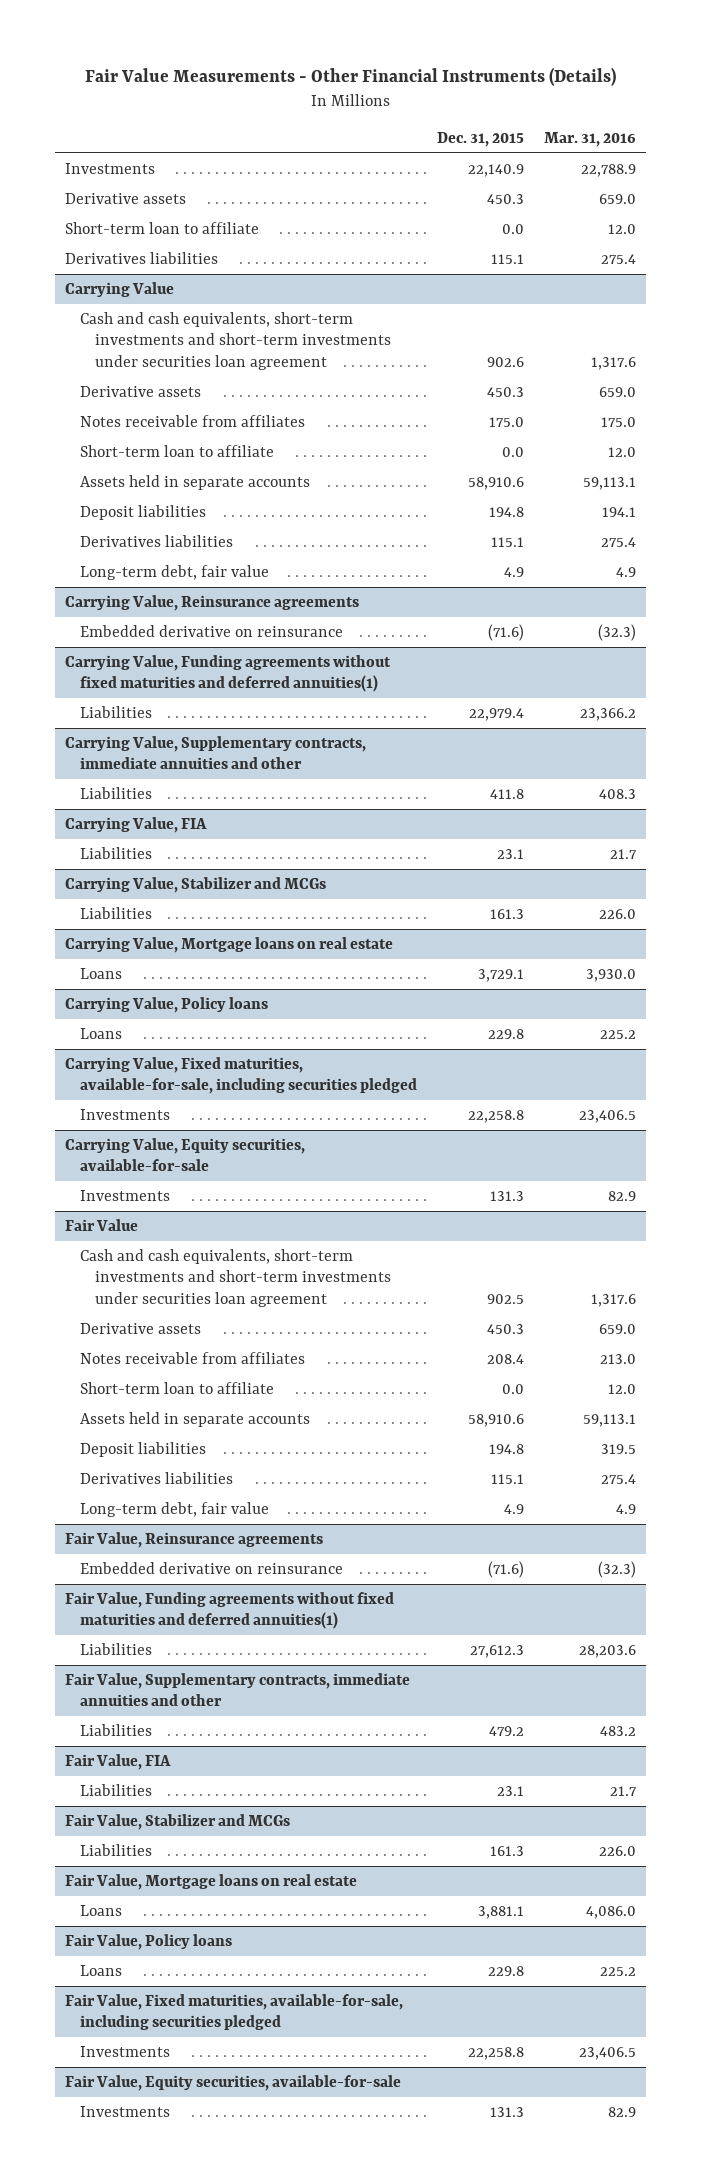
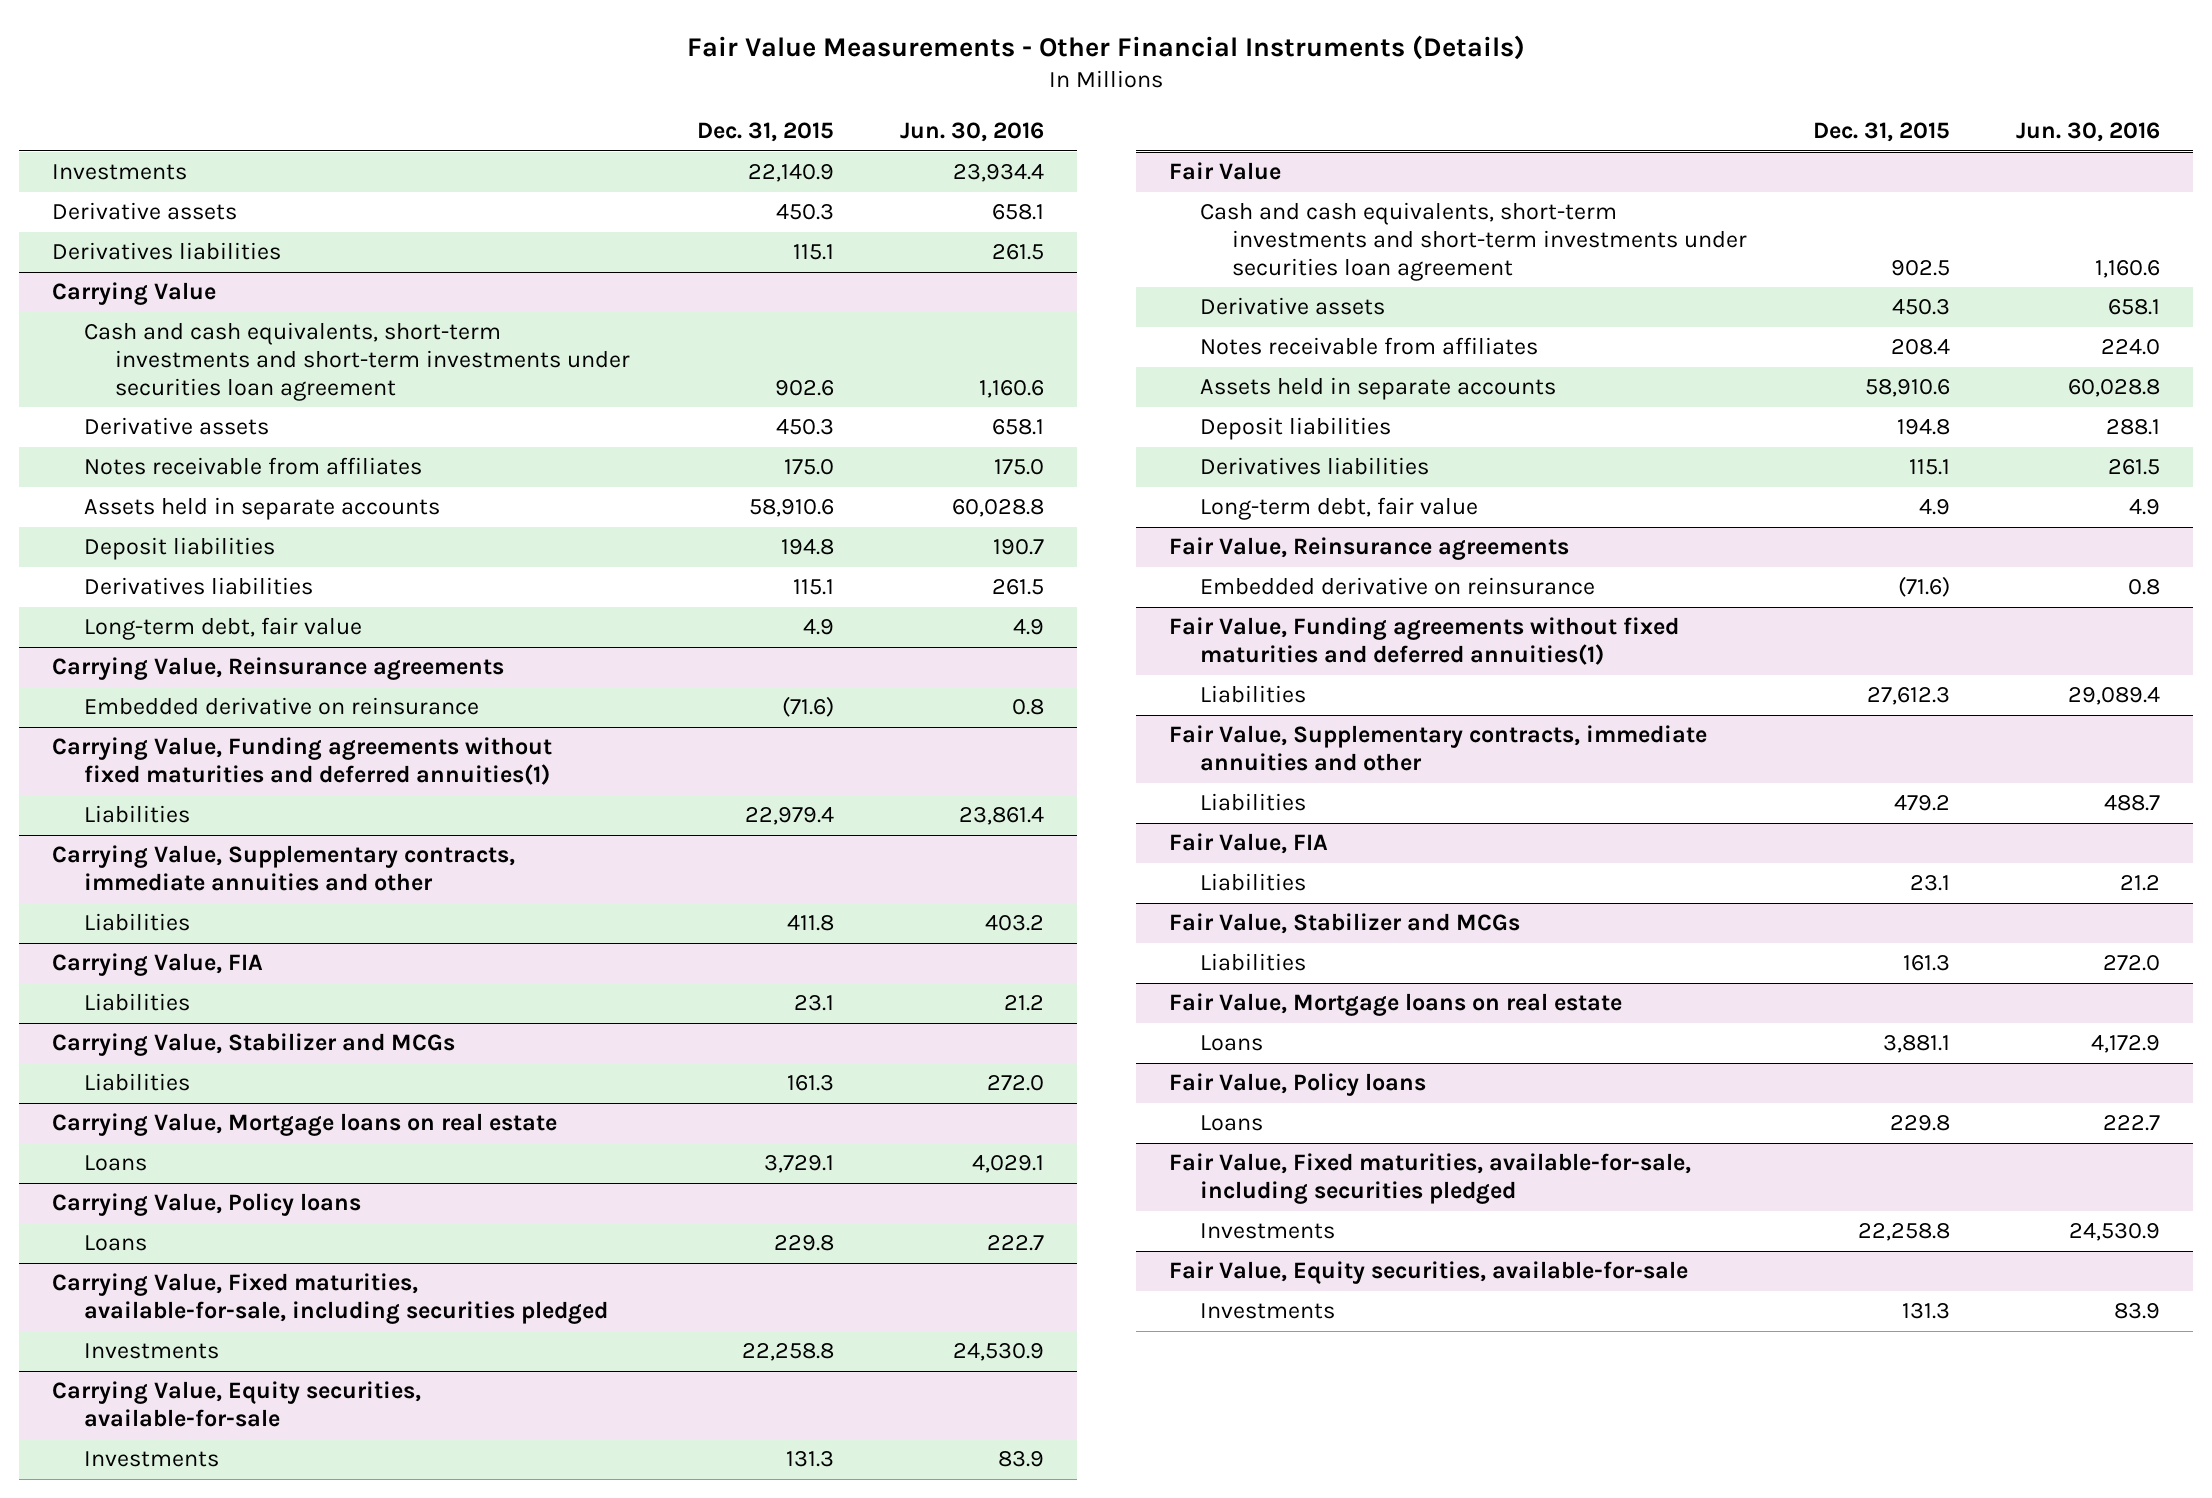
[543,131,636,147] Mar. 31, 2016 -> none
none -> [899,122,1044,143] Jun. 30, 2016
[65,222,260,235] Short-term loan to affiliate -> none
[79,445,274,458] Short-term loan to affiliate -> none
[79,1382,274,1395] Short-term loan to affiliate -> none

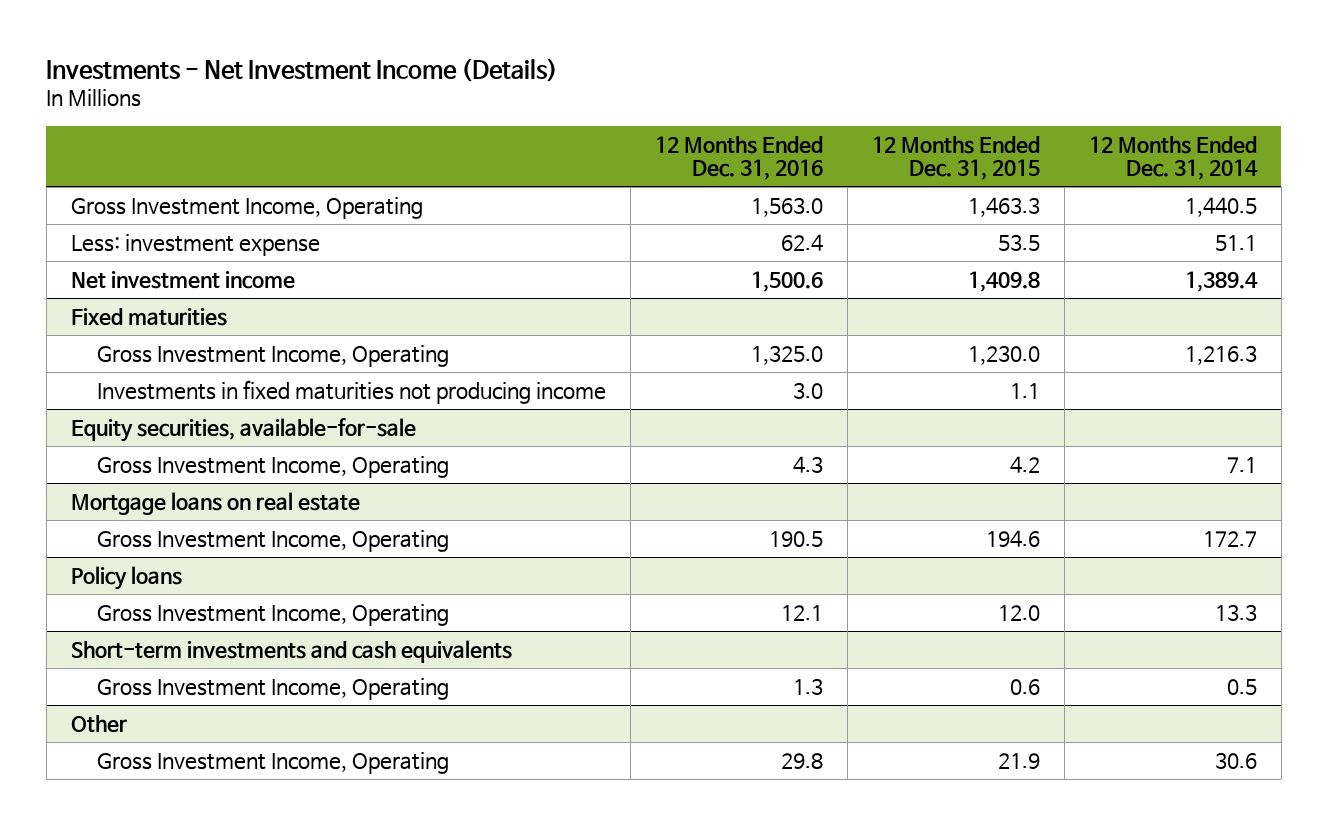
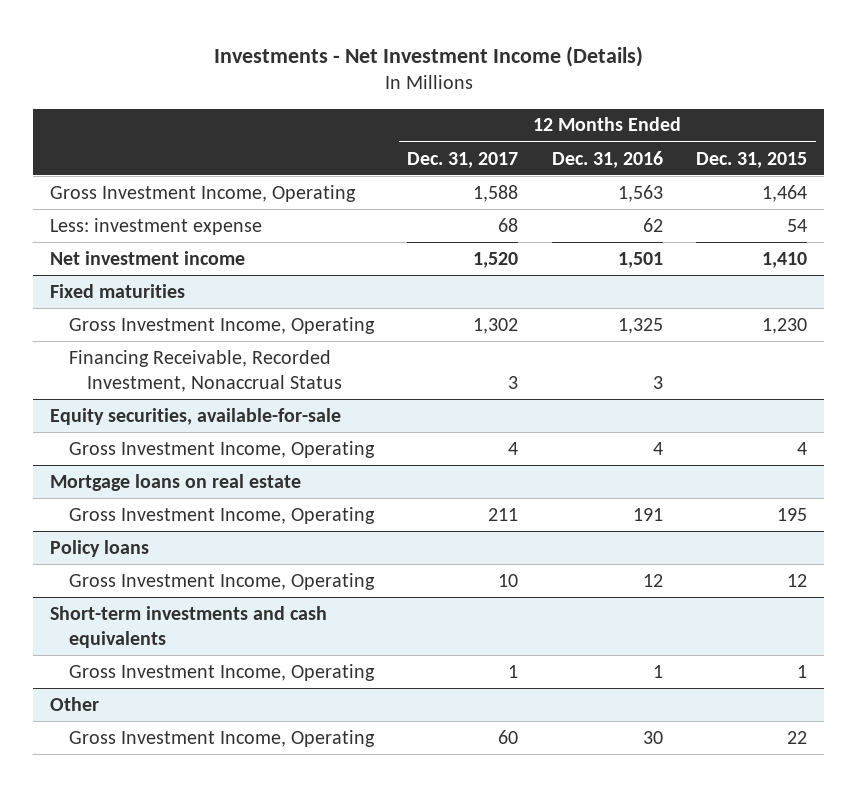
[1088,135,1258,181] 12 Months Ended Dec. 31, 2014 -> none
none -> [407,151,519,168] Dec. 31, 2017
[750,196,823,217] 1,563.0 -> [617,184,663,202] 1,563
[967,196,1040,217] 1,463.3 -> [762,184,808,202] 1,464
[780,233,823,251] 62.4 -> [642,217,663,232] 62
[997,233,1040,251] 53.5 -> [787,218,808,232] 54
[750,270,823,292] 1,500.6 -> [617,251,663,268] 1,501
[967,270,1040,292] 1,409.8 -> [762,251,808,268] 1,410
[96,379,606,404] Investments in fixed maturities not producing income -> none
[750,344,823,365] 1,325.0 -> [617,317,663,334] 1,325
[967,344,1040,365] 1,230.0 -> [762,317,808,334] 1,230
none -> [68,349,342,392] Financing Receivable, Recorded Investment, Nonaccrual Status
[792,455,823,473] 4.3 -> [652,441,663,455] 4
[1009,455,1040,473] 4.2 -> [797,441,808,455] 4
[768,530,823,547] 190.5 -> [632,507,663,521] 191
[985,529,1040,547] 194.6 -> [777,507,808,521] 195
[780,604,823,621] 12.1 -> [642,573,663,587] 12
[997,604,1040,621] 12.0 -> [787,573,808,587] 12
[792,677,823,695] 1.3 -> [652,664,663,678] 1
[1009,678,1040,695] 0.6 -> [797,664,808,678] 1
[780,752,823,769] 29.8 -> [642,730,663,744] 30
[997,752,1040,769] 21.9 -> [787,730,808,744] 22

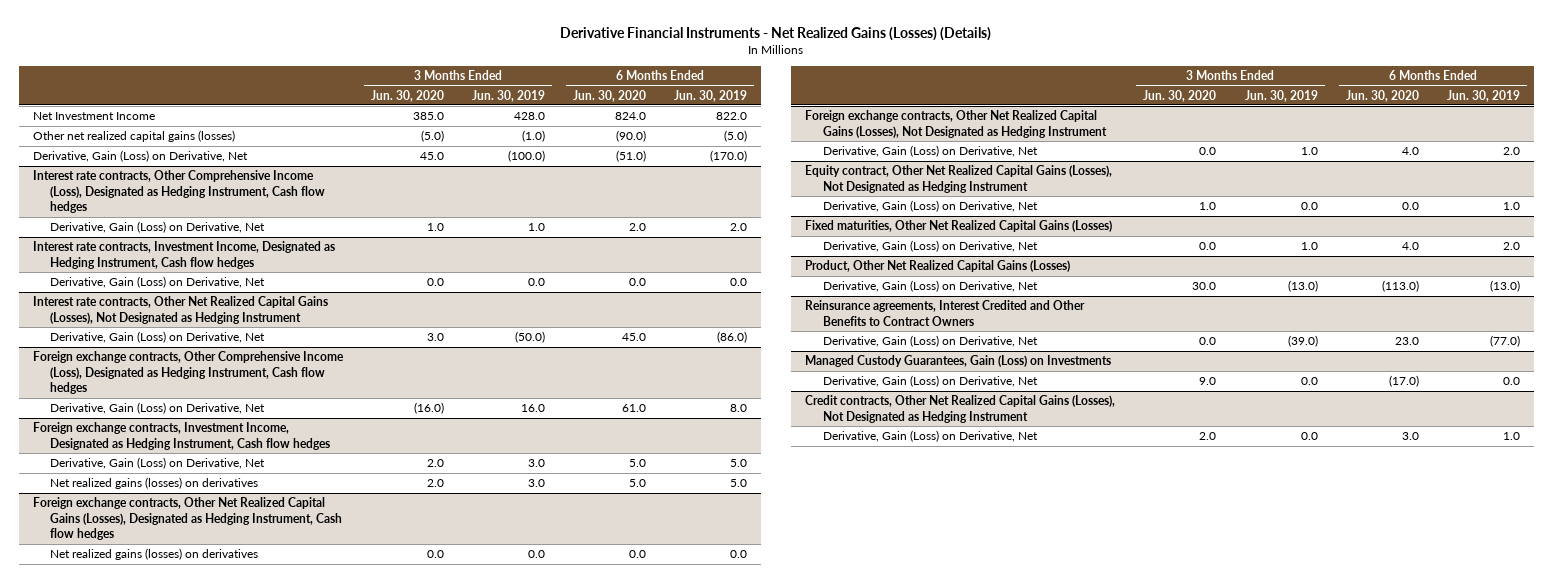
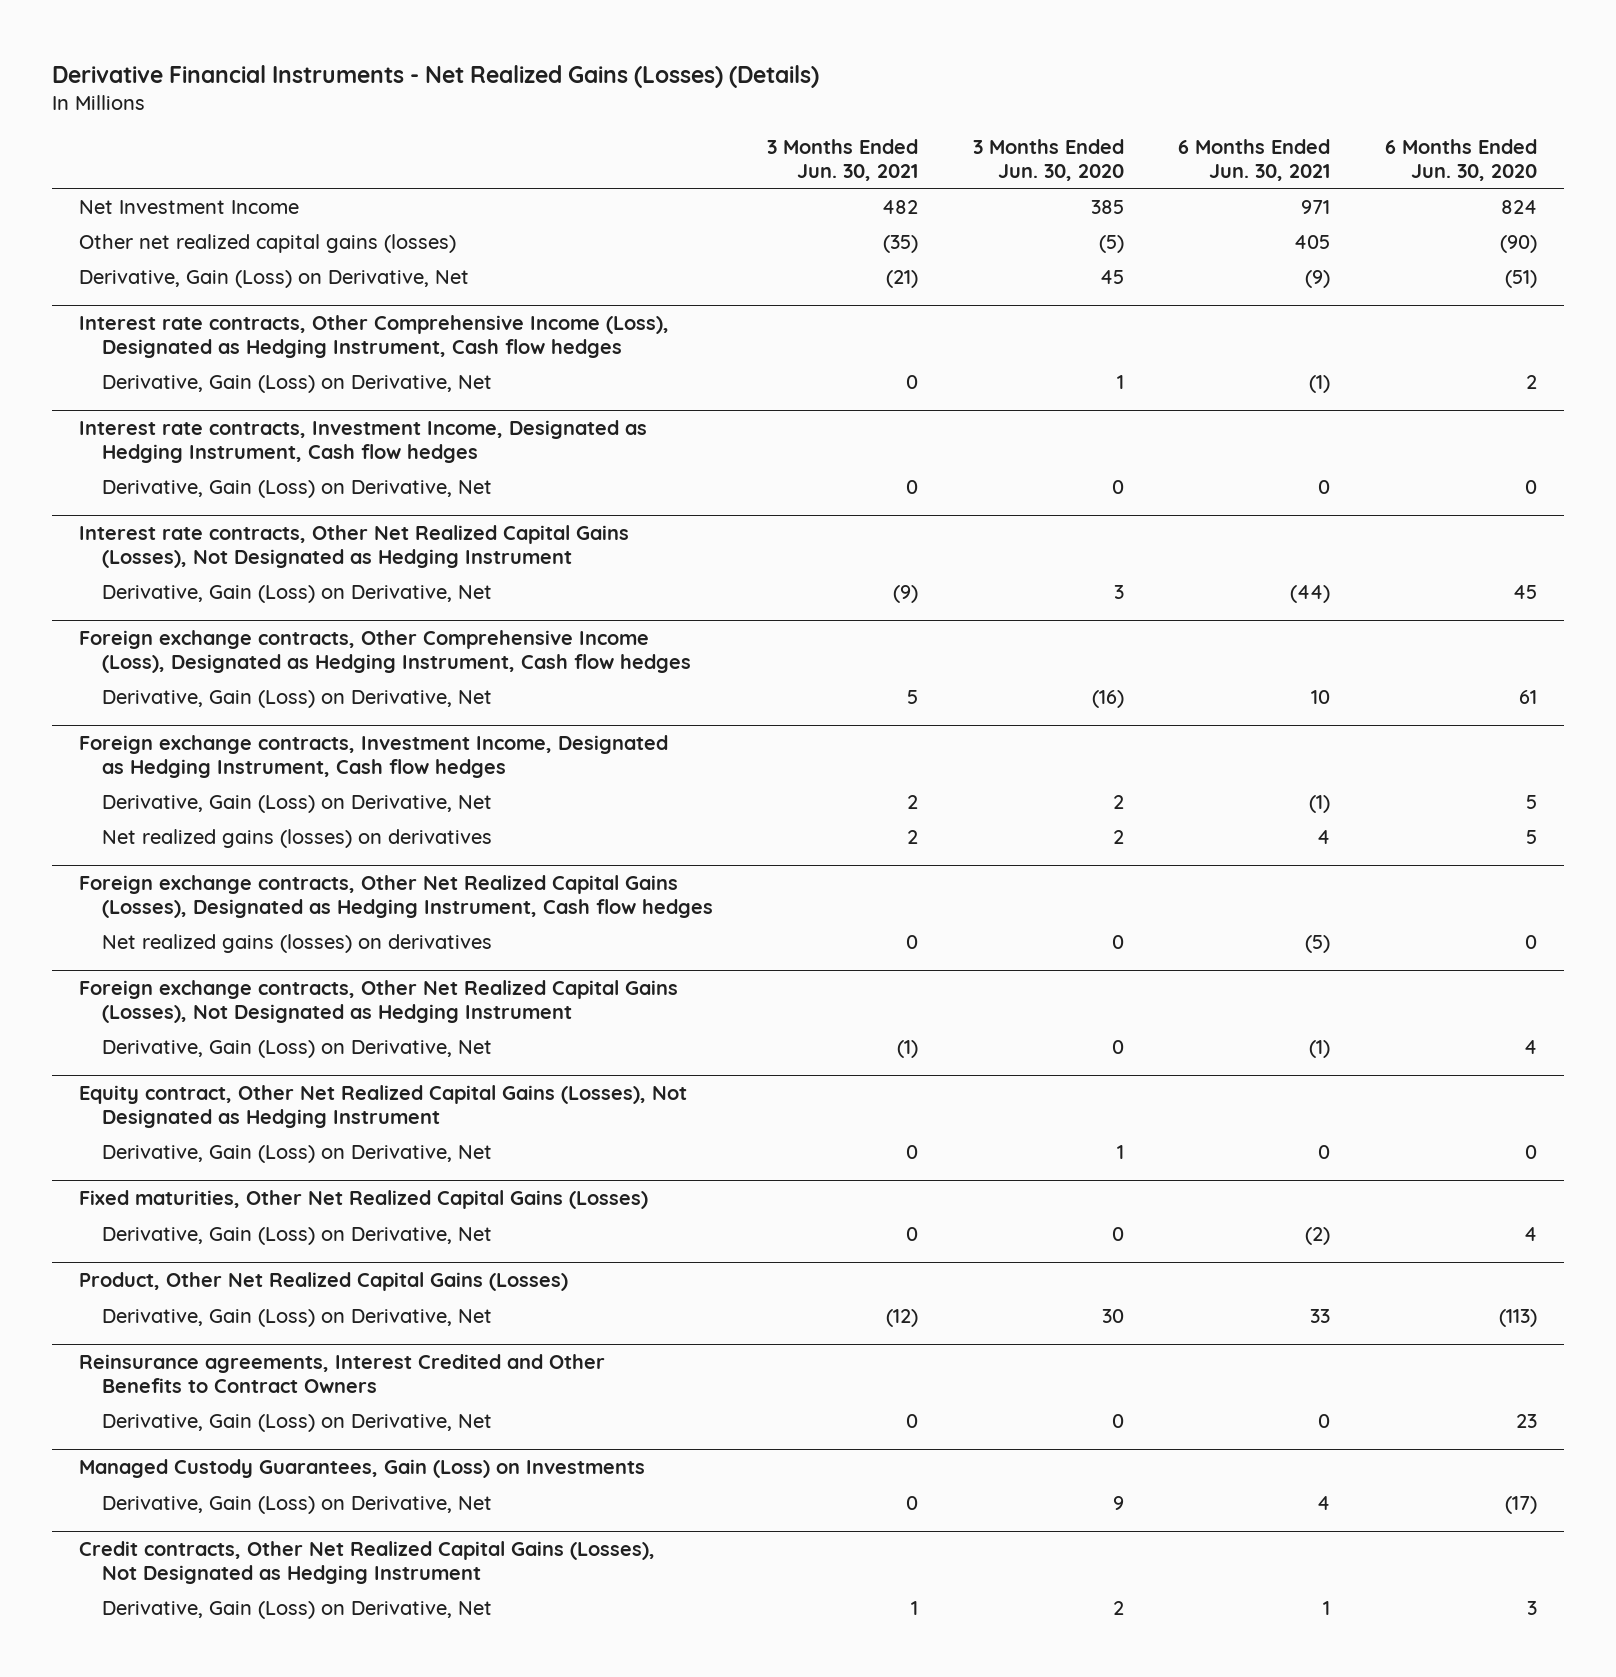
[471,89,545,102] Jun. 30, 2019 -> none
[674,89,748,102] Jun. 30, 2019 -> none
none -> [767,139,919,181] 3 Months Ended Jun. 30, 2021
none -> [1178,139,1331,181] 6 Months Ended Jun. 30, 2021
[412,112,444,121] 385.0 -> [1090,199,1124,214] 385
[615,112,647,121] 824.0 -> [1500,199,1537,214] 824
[420,130,444,143] (5.0) -> [1098,234,1124,253] (5)
[616,130,647,143] (90.0) -> [1499,234,1537,253] (90)
[419,152,444,161] 45.0 -> [1099,269,1124,284] 45
[616,150,647,163] (51.0) -> [1504,269,1537,288] (51)
[426,223,444,232] 1.0 -> [1116,374,1124,389] 1
[629,223,647,232] 2.0 -> [1525,374,1537,389] 2
[426,278,444,287] 0.0 -> [1111,479,1124,494] 0
[629,278,647,287] 0.0 -> [1524,479,1537,494] 0
[426,333,444,342] 3.0 -> [1113,584,1124,599] 3
[622,333,647,342] 45.0 -> [1512,584,1537,599] 45
[413,402,444,415] (16.0) -> [1091,689,1124,708] (16)
[622,404,647,413] 61.0 -> [1518,689,1537,704] 61
[426,459,444,468] 2.0 -> [1112,794,1124,809] 2
[629,459,647,468] 5.0 -> [1525,794,1537,809] 5
[426,479,444,488] 2.0 -> [1112,829,1124,844] 2
[629,479,647,488] 5.0 -> [1525,829,1537,844] 5
[426,550,444,559] 0.0 -> [1111,934,1124,949] 0
[629,550,647,559] 0.0 -> [1524,934,1537,949] 0
[1199,147,1217,156] 0.0 -> [1111,1039,1124,1054] 0
[1401,147,1419,156] 4.0 -> [1523,1039,1537,1054] 4
[1199,202,1217,211] 1.0 -> [1116,1144,1124,1159] 1
[1401,202,1419,211] 0.0 -> [1524,1144,1537,1159] 0
[1199,242,1217,251] 0.0 -> [1111,1226,1124,1241] 0
[1401,242,1419,251] 4.0 -> [1523,1226,1537,1241] 4
[1192,282,1217,291] 30.0 -> [1101,1308,1124,1323] 30
[1381,280,1419,293] (113.0) -> [1498,1308,1537,1327] (113)
[1199,337,1217,346] 0.0 -> [1111,1413,1124,1428] 0
[1394,337,1419,346] 23.0 -> [1515,1413,1537,1428] 23
[1199,377,1217,386] 9.0 -> [1112,1495,1124,1510] 9
[1388,375,1419,388] (17.0) -> [1504,1495,1537,1514] (17)
[1199,432,1217,441] 2.0 -> [1112,1600,1124,1615] 2
[1401,432,1419,441] 3.0 -> [1526,1600,1537,1615] 3

